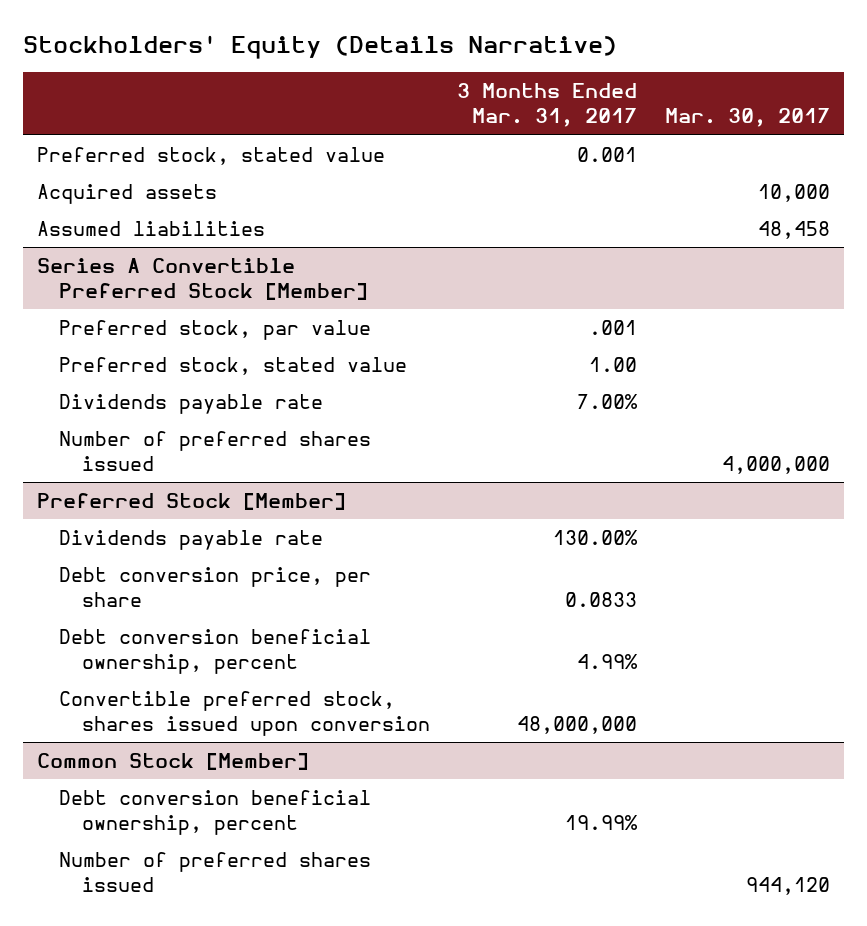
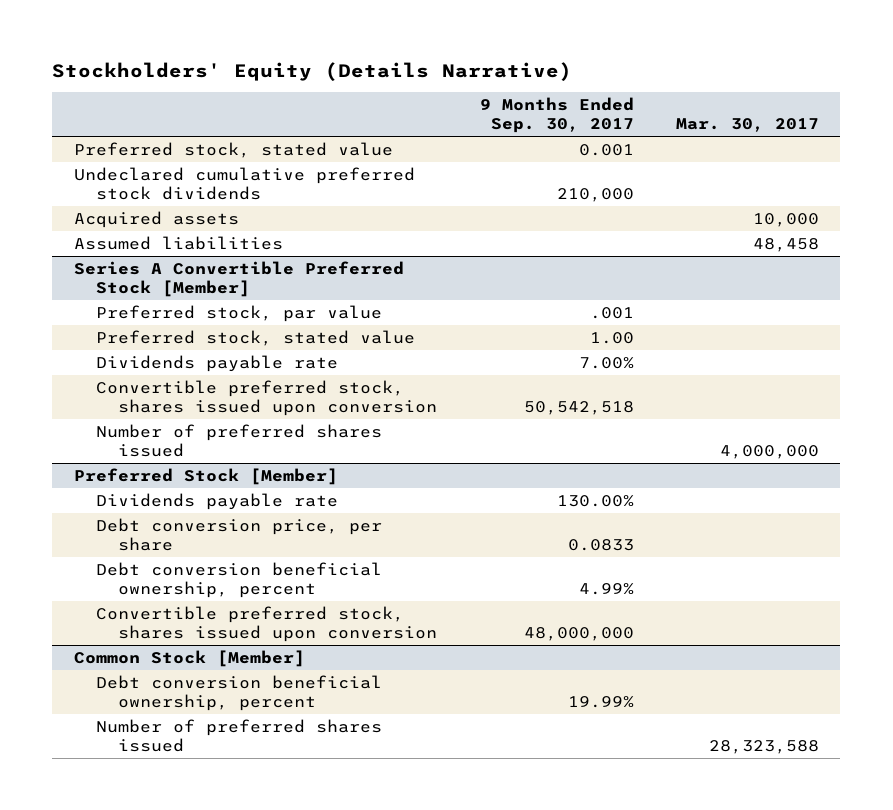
[457,83,638,128] 3 Months Ended Mar. 31, 2017 -> none
none -> [479,97,634,134] 9 Months Ended Sep. 30, 2017
none -> [73,166,415,200] Undeclared cumulative preferred stock dividends
none -> [95,379,438,416] Convertible preferred stock, shares issued upon conversion
[746,877,831,896] 944,120 -> [709,739,820,754] 28,323,588

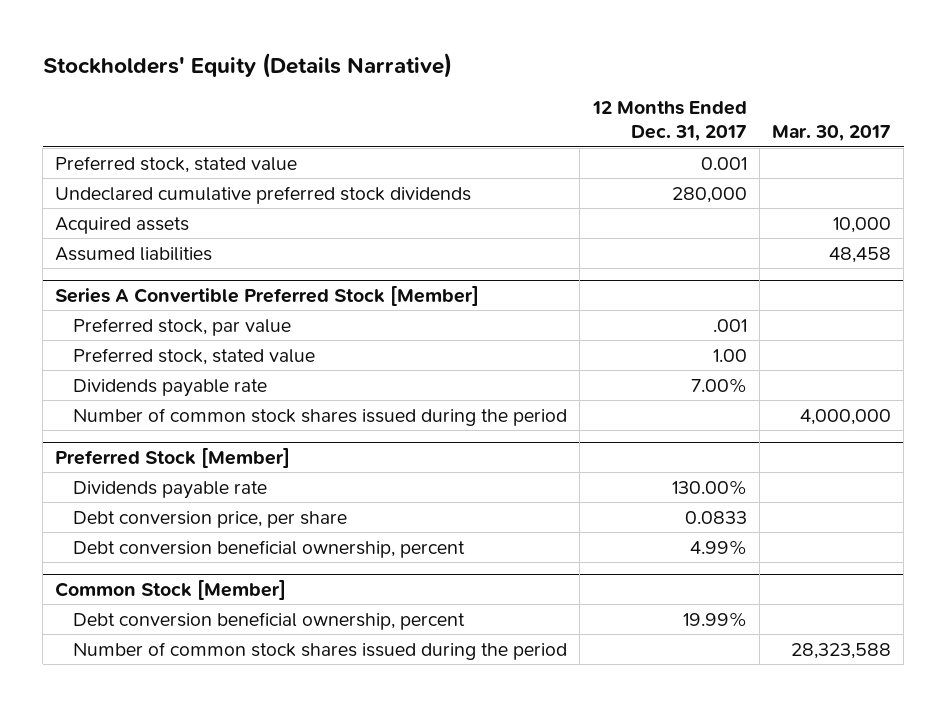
[479,97,634,134] 9 Months Ended Sep. 30, 2017 -> none
none -> [591,101,747,142] 12 Months Ended Dec. 31, 2017
[95,379,438,416] Convertible preferred stock, shares issued upon conversion -> none
[95,423,382,457] Number of preferred shares issued -> [73,407,568,426] Number of common stock shares issued during the period
[95,605,438,642] Convertible preferred stock, shares issued upon conversion -> none
[95,718,382,752] Number of preferred shares issued -> [73,641,568,660] Number of common stock shares issued during the period

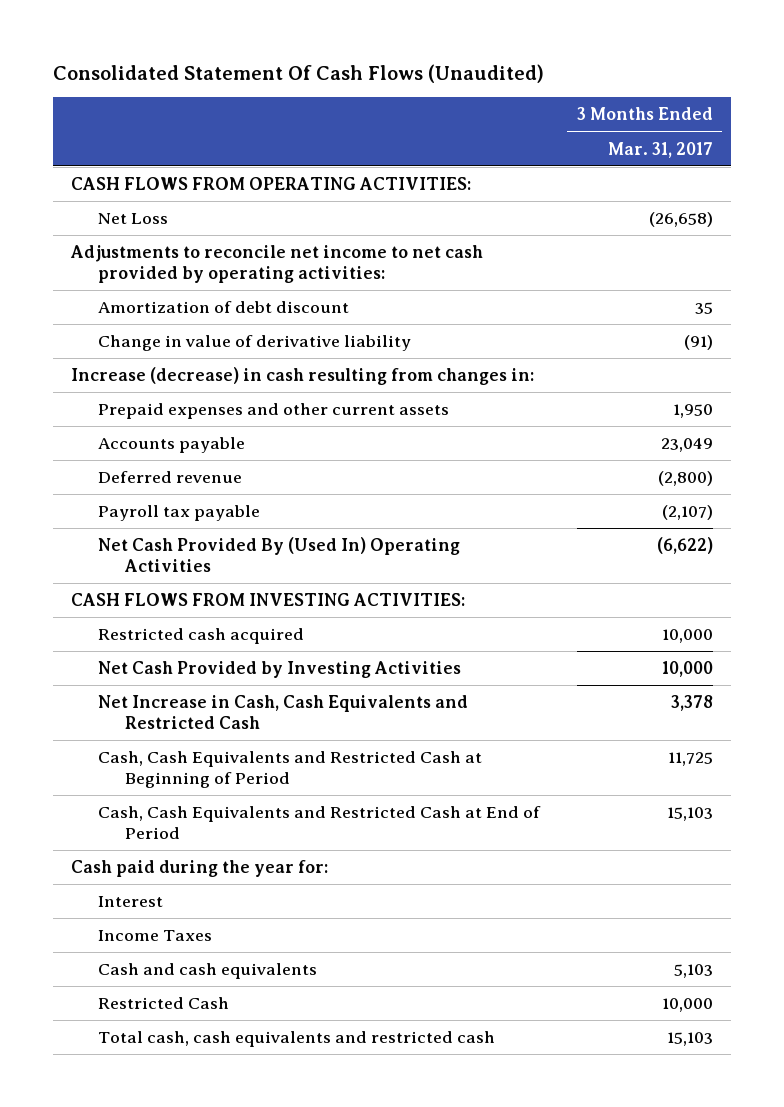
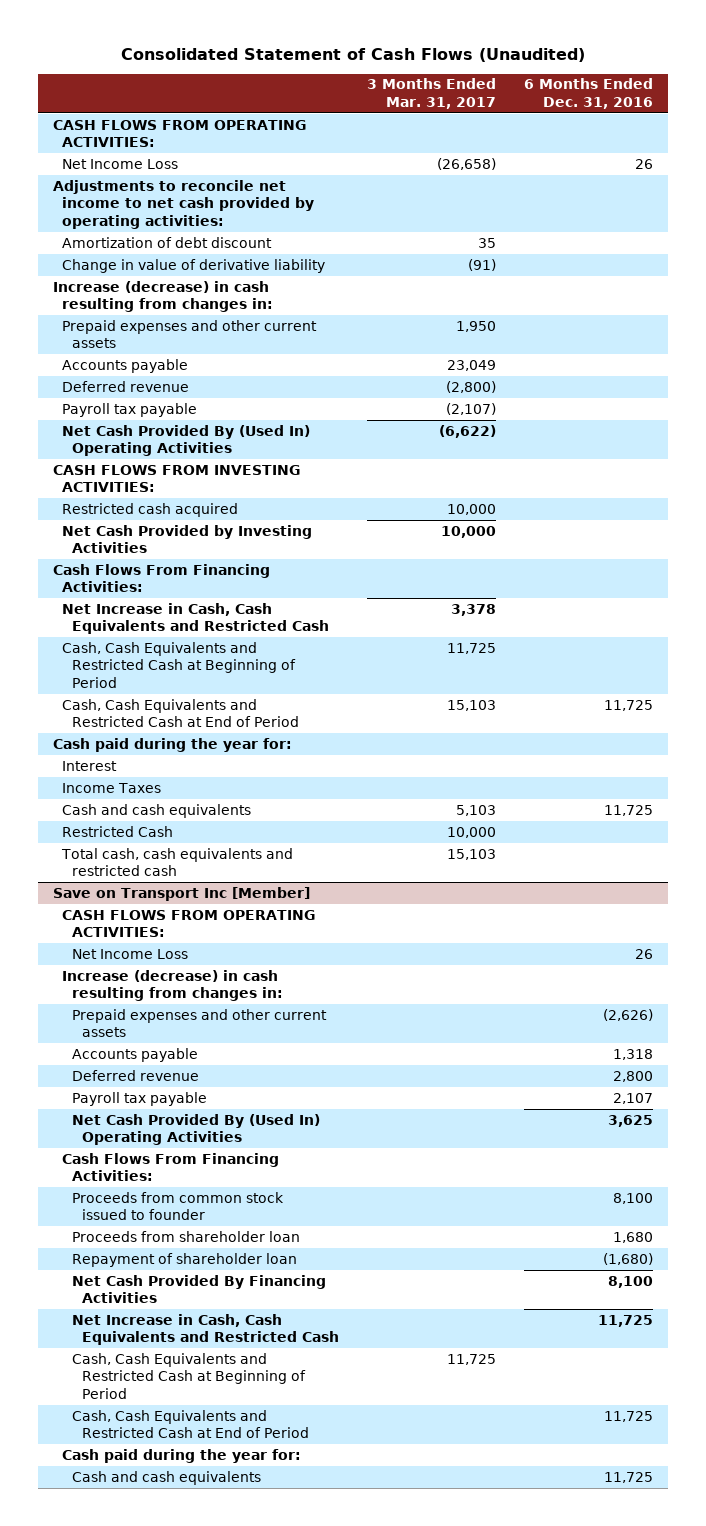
[53,64,545,84] Consolidated Statement Of Cash Flows (Unaudited) -> [121,47,586,62] Consolidated Statement of Cash Flows (Unaudited)
none -> [524,78,654,110] 6 Months Ended Dec. 31, 2016
[98,213,169,225] Net Loss -> [62,158,179,169] Net Income Loss
none -> [52,563,270,593] Cash Flows From Financing Activities:
none -> [52,886,310,901] Save on Transport Inc [Member]
none -> [62,909,316,938] CASH FLOWS FROM OPERATING ACTIVITIES:
none -> [72,948,189,959] Net Income Loss
none -> [62,969,284,1002] Increase (decrease) in cash resulting from changes in:
none -> [72,1008,328,1038] Prepaid expenses and other current assets
none -> [72,1047,199,1062] Accounts payable
none -> [72,1069,200,1081] Deferred revenue
none -> [72,1091,208,1106] Payroll tax payable
none -> [72,1113,321,1146] Net Cash Provided By (Used In) Operating Activities
none -> [62,1152,280,1182] Cash Flows From Financing Activities:
none -> [72,1191,285,1221] Proceeds from common stock issued to founder
none -> [72,1230,301,1242] Proceeds from shareholder loan
none -> [72,1252,298,1267] Repayment of shareholder loan
none -> [72,1274,327,1304] Net Cash Provided By Financing Activities
none -> [72,1313,339,1346] Net Increase in Cash, Cash Equivalents and Restricted Cash
none -> [72,1352,306,1400] Cash, Cash Equivalents and Restricted Cash at Beginning of Period
none -> [72,1409,309,1439] Cash, Cash Equivalents and Restricted Cash at End of Period
none -> [62,1448,302,1463] Cash paid during the year for:
none -> [72,1470,262,1485] Cash and cash equivalents

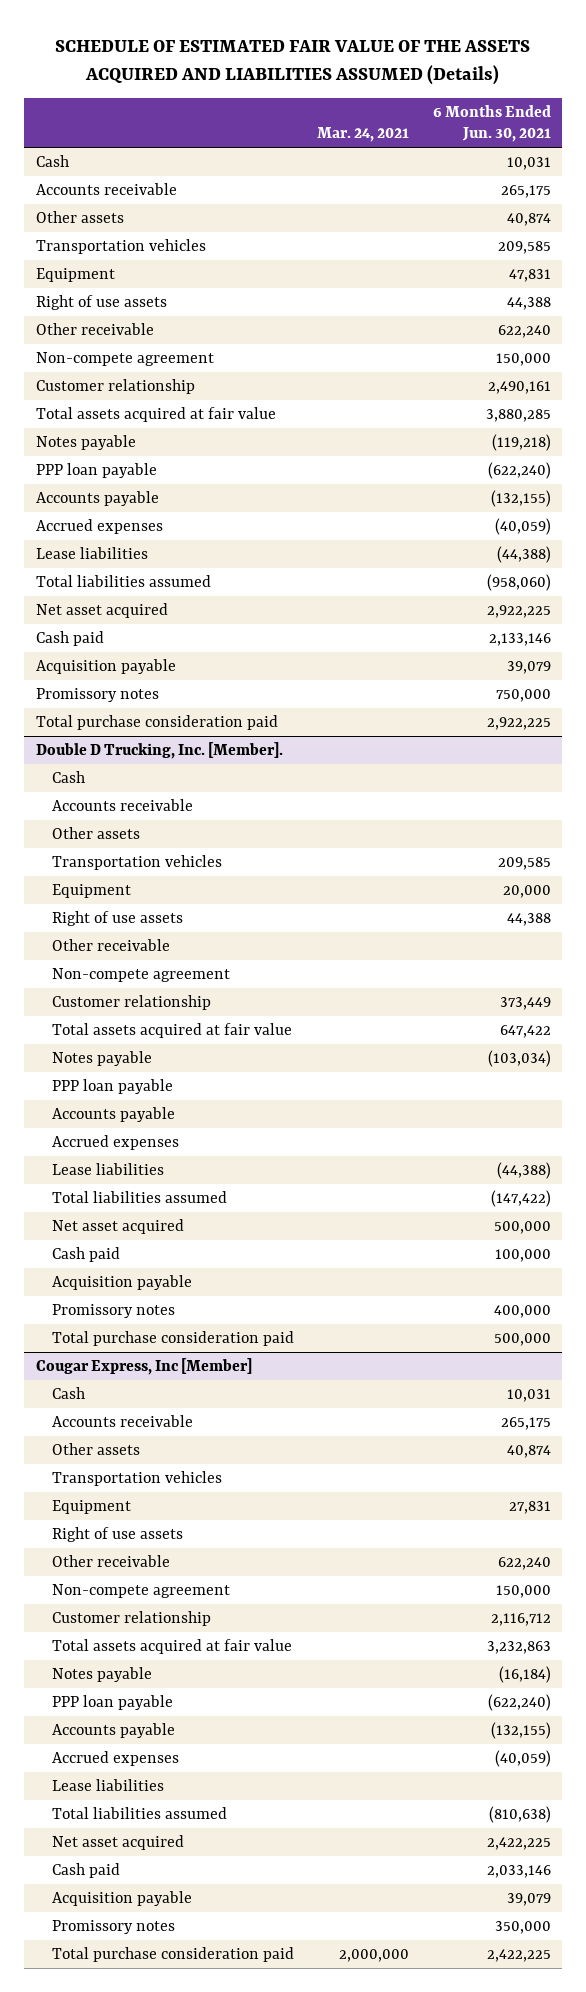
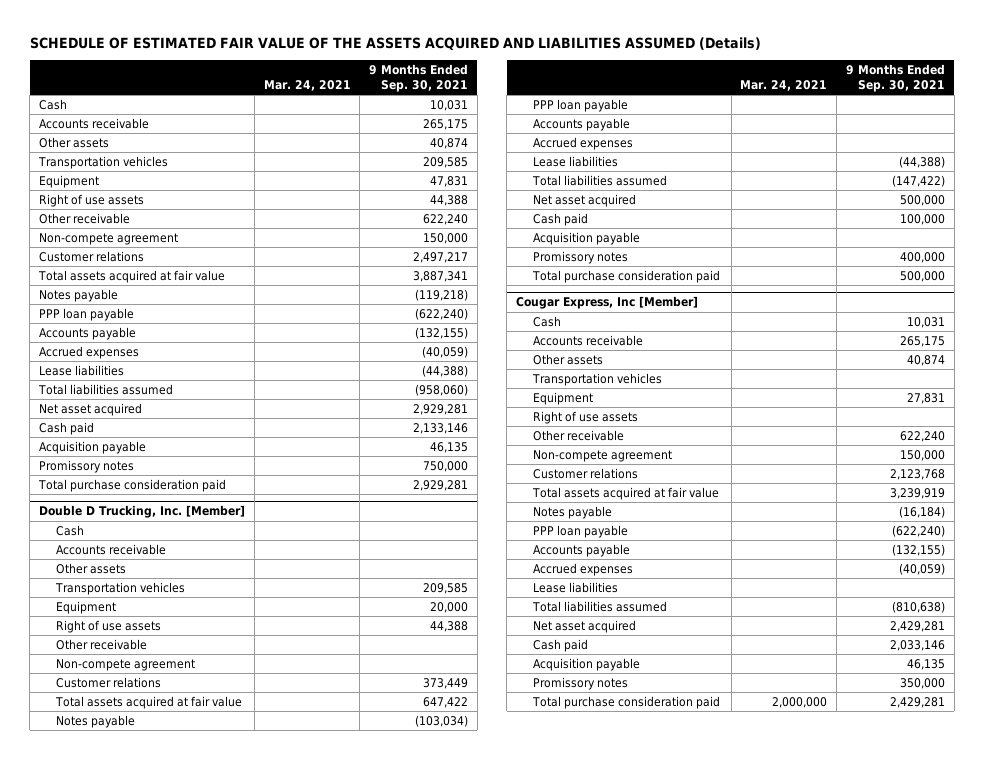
[432,104,551,143] 6 Months Ended Jun. 30, 2021 -> none
none -> [369,63,469,93] 9 Months Ended Sep. 30, 2021
[35,379,195,395] Customer relationship -> none
none -> [39,250,145,262] Customer relations
[35,742,283,760] Double D Trucking, Inc. [Member]. -> [39,505,246,519] Double D Trucking, Inc. [Member]
[52,995,212,1011] Customer relationship -> none
none -> [56,676,162,688] Customer relations
[52,1611,212,1627] Customer relationship -> none
none -> [533,467,639,479] Customer relations

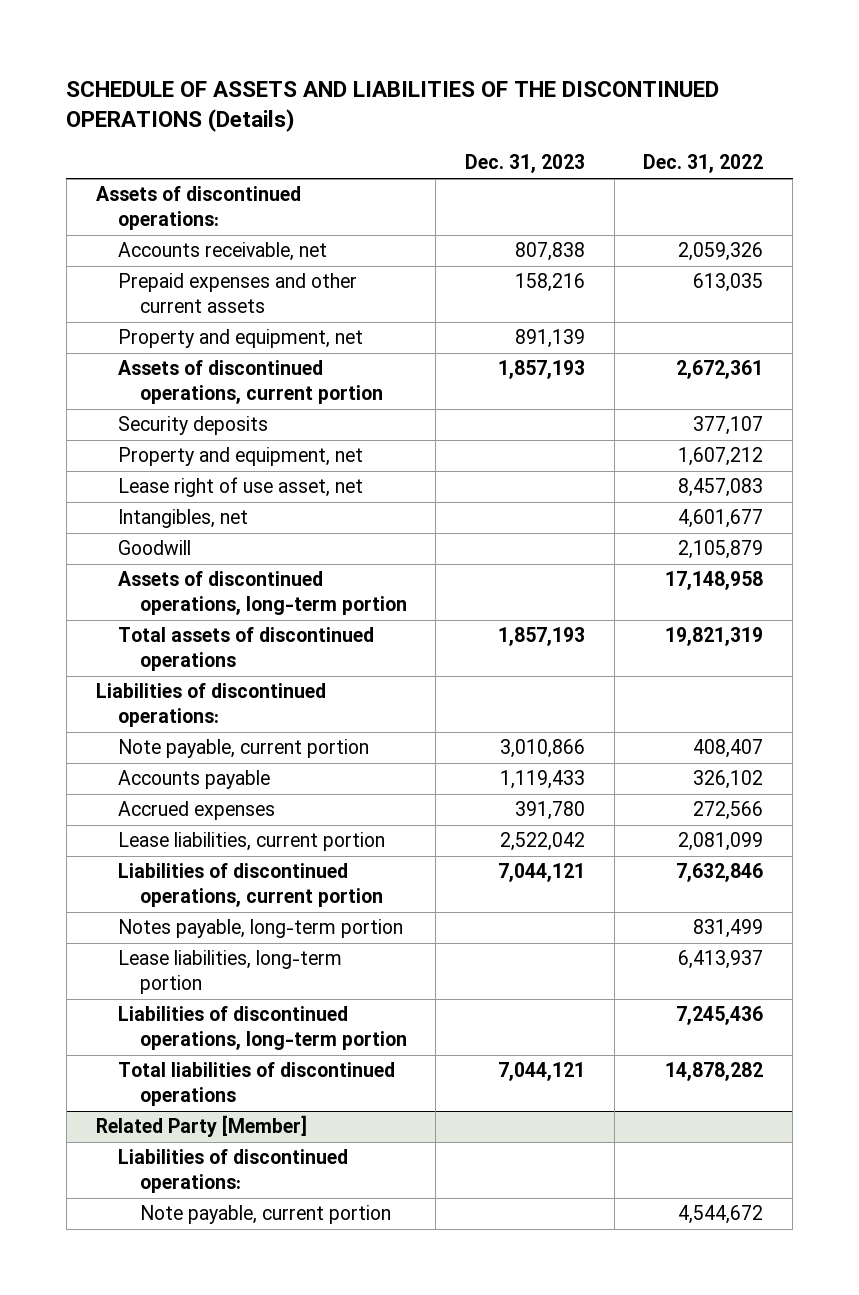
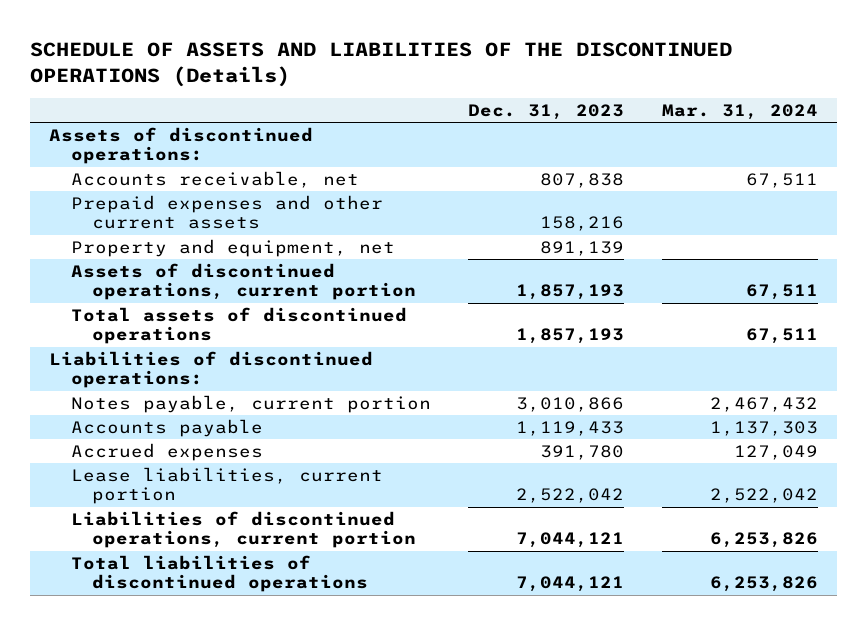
[643,154,764,174] Dec. 31, 2022 -> none
none -> [662,104,819,121] Mar. 31, 2024
[117,416,268,436] Security deposits -> none
[117,447,363,467] Property and equipment, net -> none
[117,477,363,498] Lease right of use asset, net -> none
[117,509,248,529] Intangibles, net -> none
[117,540,191,556] Goodwill -> none
[117,571,407,616] Assets of discontinued operations, long-term portion -> none
[117,739,369,759] Note payable, current portion -> [70,394,431,413] Notes payable, current portion
[117,919,403,939] Notes payable, long-term portion -> none
[117,950,342,995] Lease liabilities, long-term portion -> none
[117,1006,407,1051] Liabilities of discontinued operations, long-term portion -> none
[95,1115,307,1138] Related Party [Member] -> none
[117,1149,348,1194] Liabilities of discontinued operations: -> none
[139,1205,391,1225] Note payable, current portion -> none

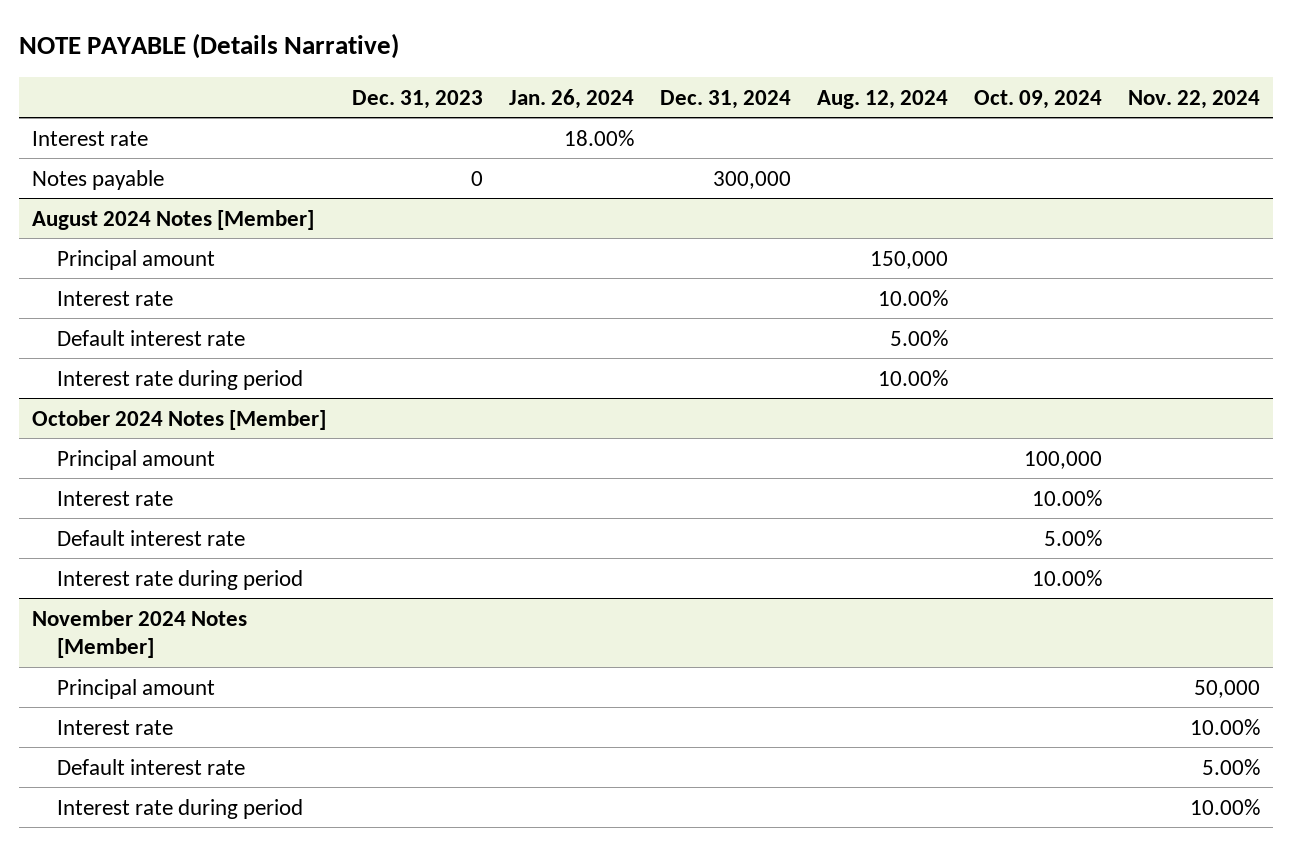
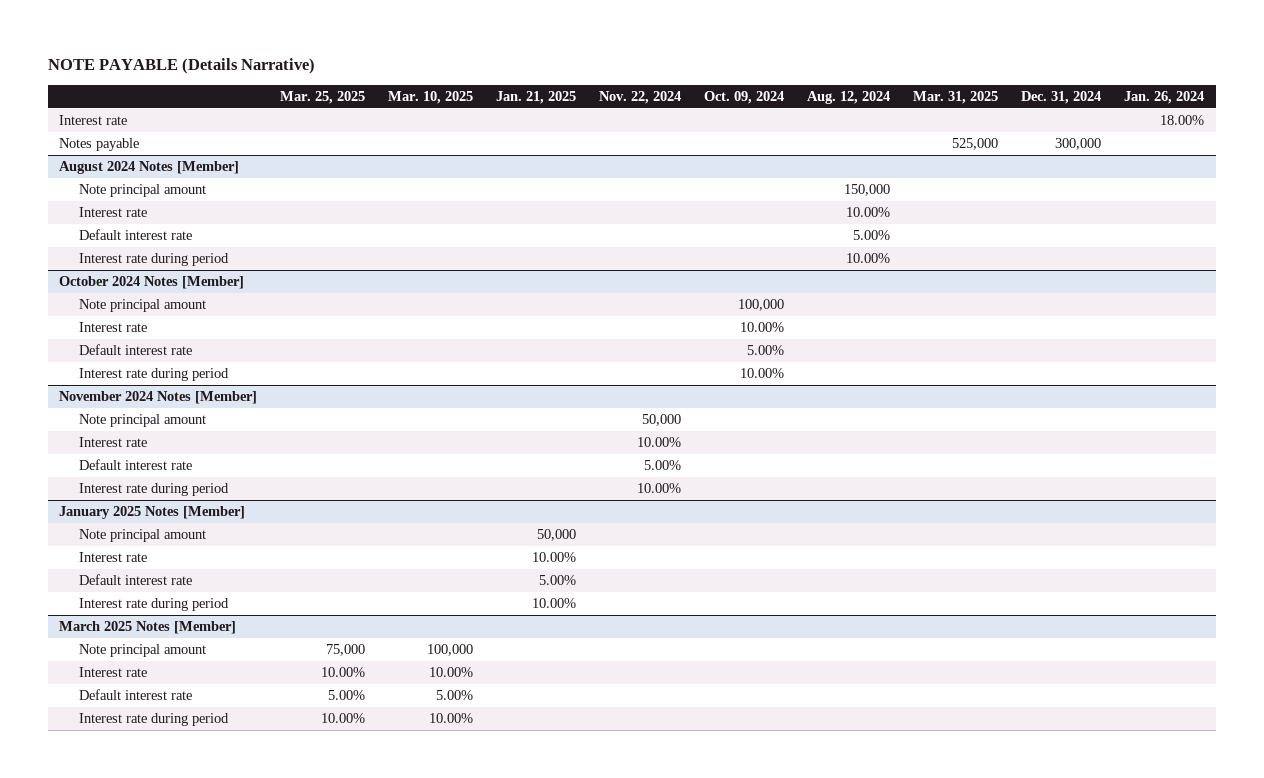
[351,89,483,109] Dec. 31, 2023 -> none
none -> [280,90,366,104] Mar. 25, 2025
none -> [388,90,474,104] Mar. 10, 2025
none -> [496,90,577,104] Jan. 21, 2025
none -> [913,90,999,104] Mar. 31, 2025
[56,249,215,270] Principal amount -> [79,184,207,198] Note principal amount
[56,449,215,470] Principal amount -> [79,299,207,313] Note principal amount
[56,678,215,699] Principal amount -> [79,414,207,428] Note principal amount
none -> [59,506,246,520] January 2025 Notes [Member]
none -> [79,529,207,543] Note principal amount
none -> [79,552,148,563] Interest rate
none -> [79,574,193,586] Default interest rate
none -> [79,598,230,612] Interest rate during period
none -> [59,621,237,635] March 2025 Notes [Member]
none -> [79,644,207,658] Note principal amount
none -> [79,667,148,678] Interest rate
none -> [79,689,193,701] Default interest rate
none -> [79,713,230,727] Interest rate during period

